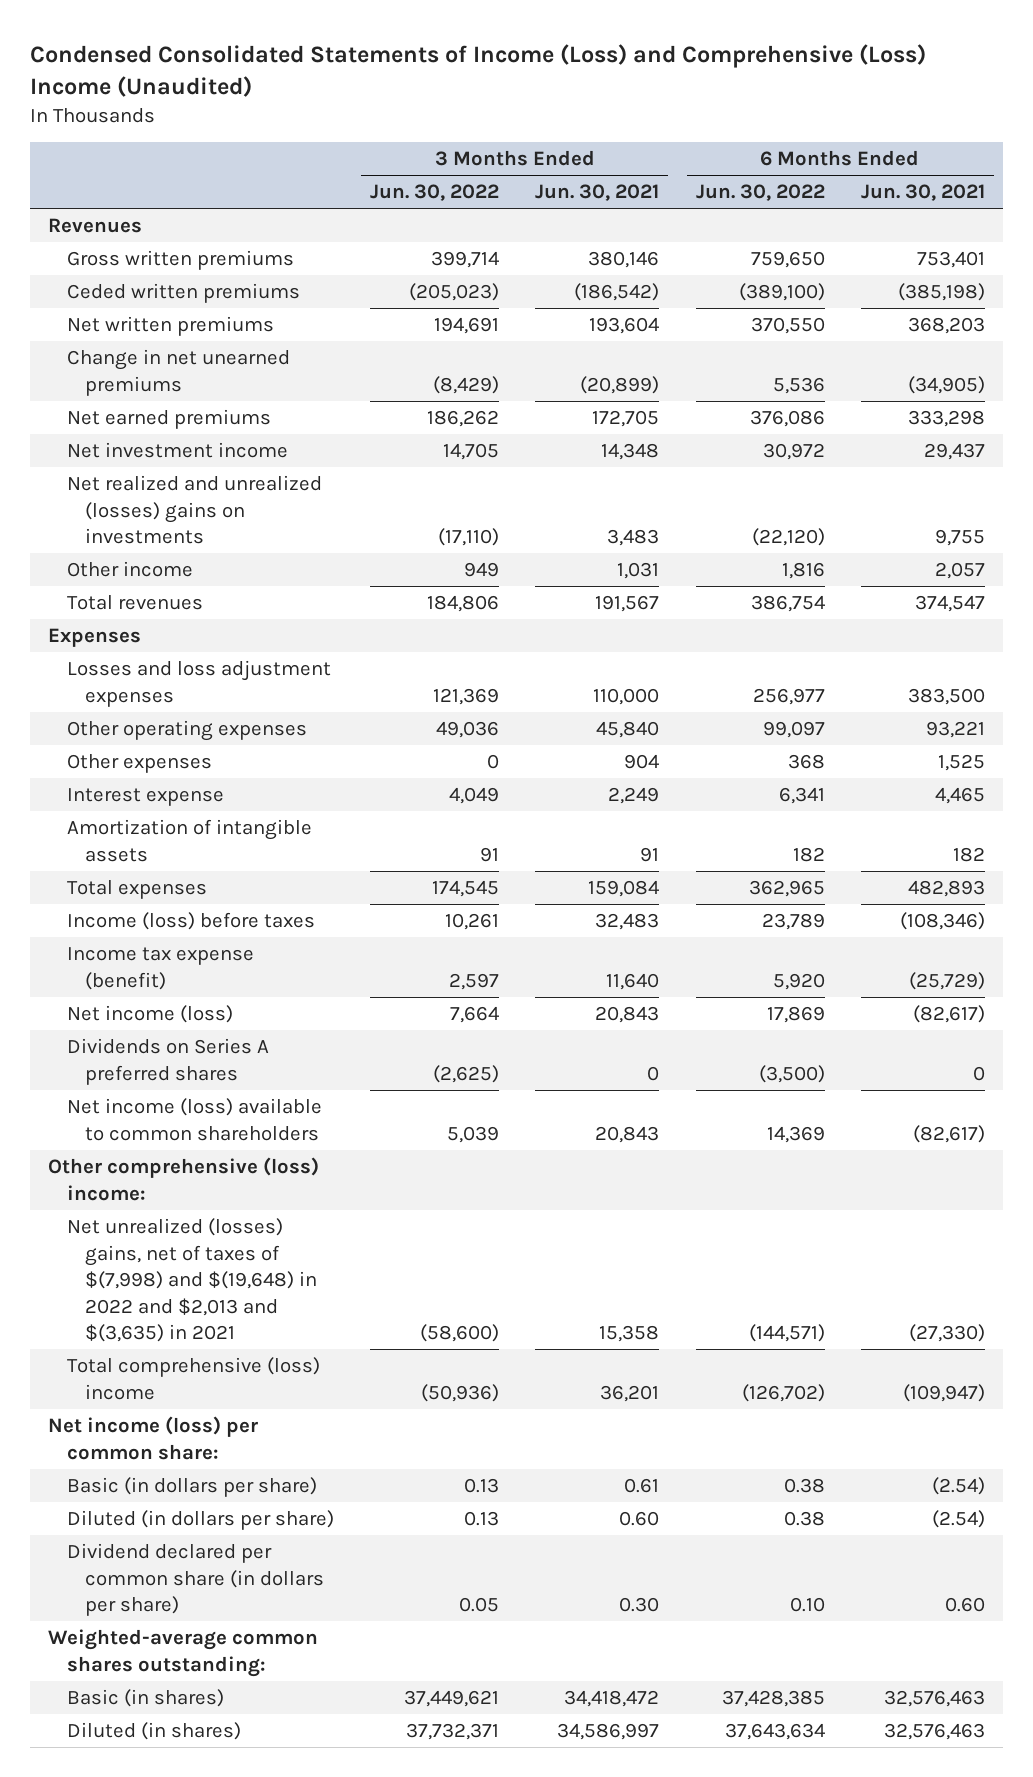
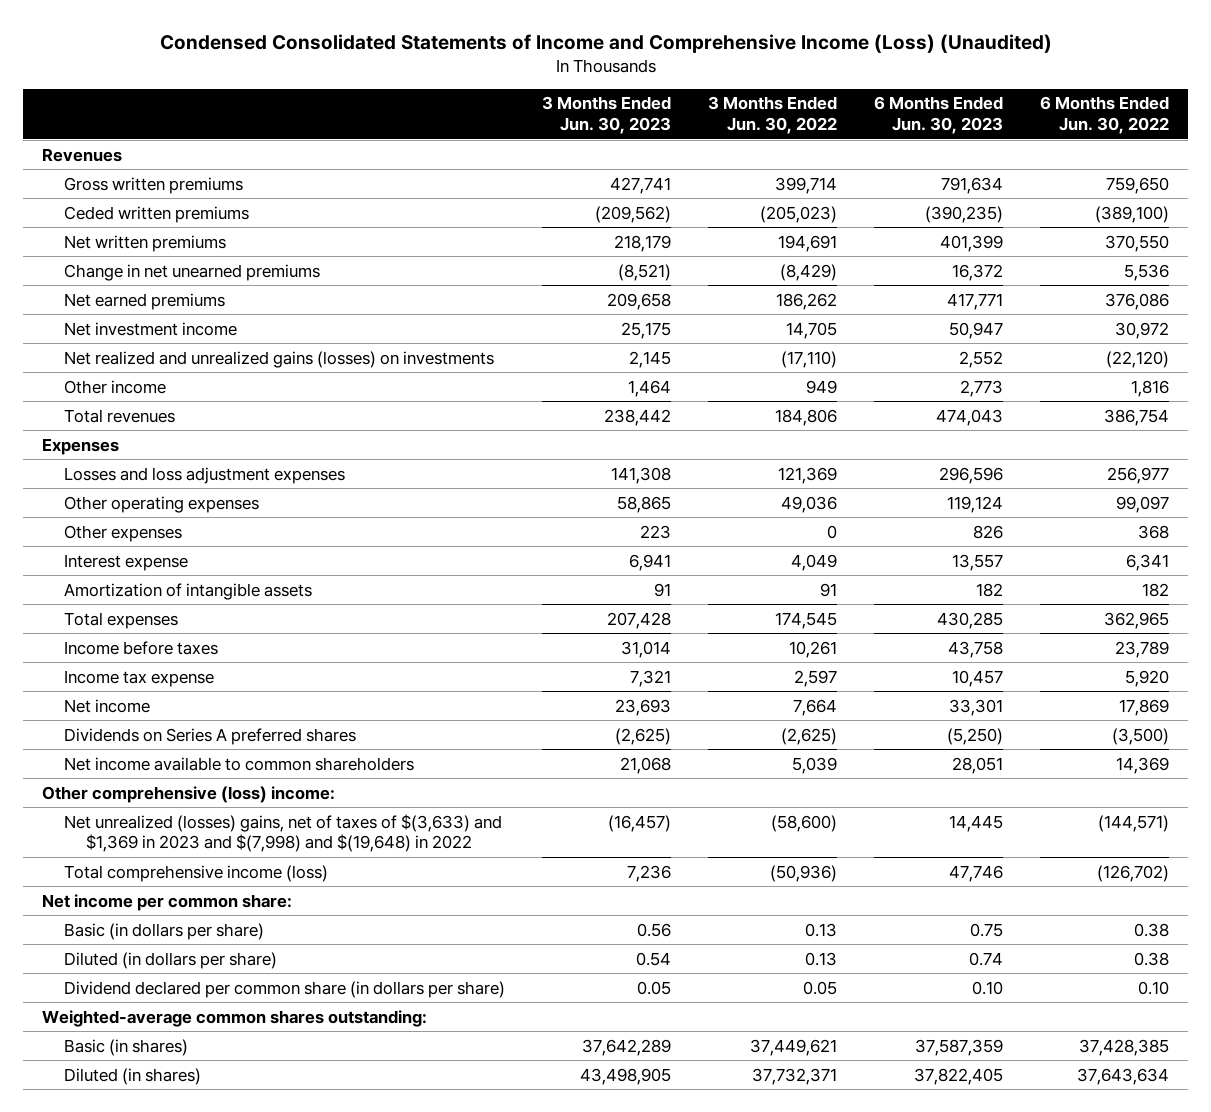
[29,43,926,97] Condensed Consolidated Statements of Income (Loss) and Comprehensive (Loss) Income (Unaudited) -> [159,34,1052,54] Condensed Consolidated Statements of Income and Comprehensive Income (Loss) (Unaudited)
[535,184,660,202] Jun. 30, 2021 -> none
[860,184,985,202] Jun. 30, 2021 -> none
none -> [541,96,671,135] 3 Months Ended Jun. 30, 2023
none -> [874,96,1004,135] 6 Months Ended Jun. 30, 2023
[66,474,322,545] Net realized and unrealized (losses) gains on investments -> [63,350,494,368] Net realized and unrealized gains (losses) on investments
[66,911,315,930] Income (loss) before taxes -> [63,640,218,655] Income before taxes
[66,946,254,990] Income tax expense (benefit) -> [63,669,214,687] Income tax expense
[66,1004,233,1023] Net income (loss) -> [63,698,150,713] Net income
[66,1097,322,1141] Net income (loss) available to common shareholders -> [63,756,414,771] Net income available to common shareholders
[66,1217,317,1343] Net unrealized (losses) gains, net of taxes of $(7,998) and $(19,648) in 2022 and $2,013 and $(3,635) in 2021 -> [63,813,502,853] Net unrealized (losses) gains, net of taxes of $(3,633) and $1,369 in 2023 and $(7,998) and $(19,648) in 2022
[66,1356,320,1400] Total comprehensive (loss) income -> [63,864,328,882] Total comprehensive income (loss)
[48,1415,259,1460] Net income (loss) per common share: -> [41,893,292,911] Net income per common share:

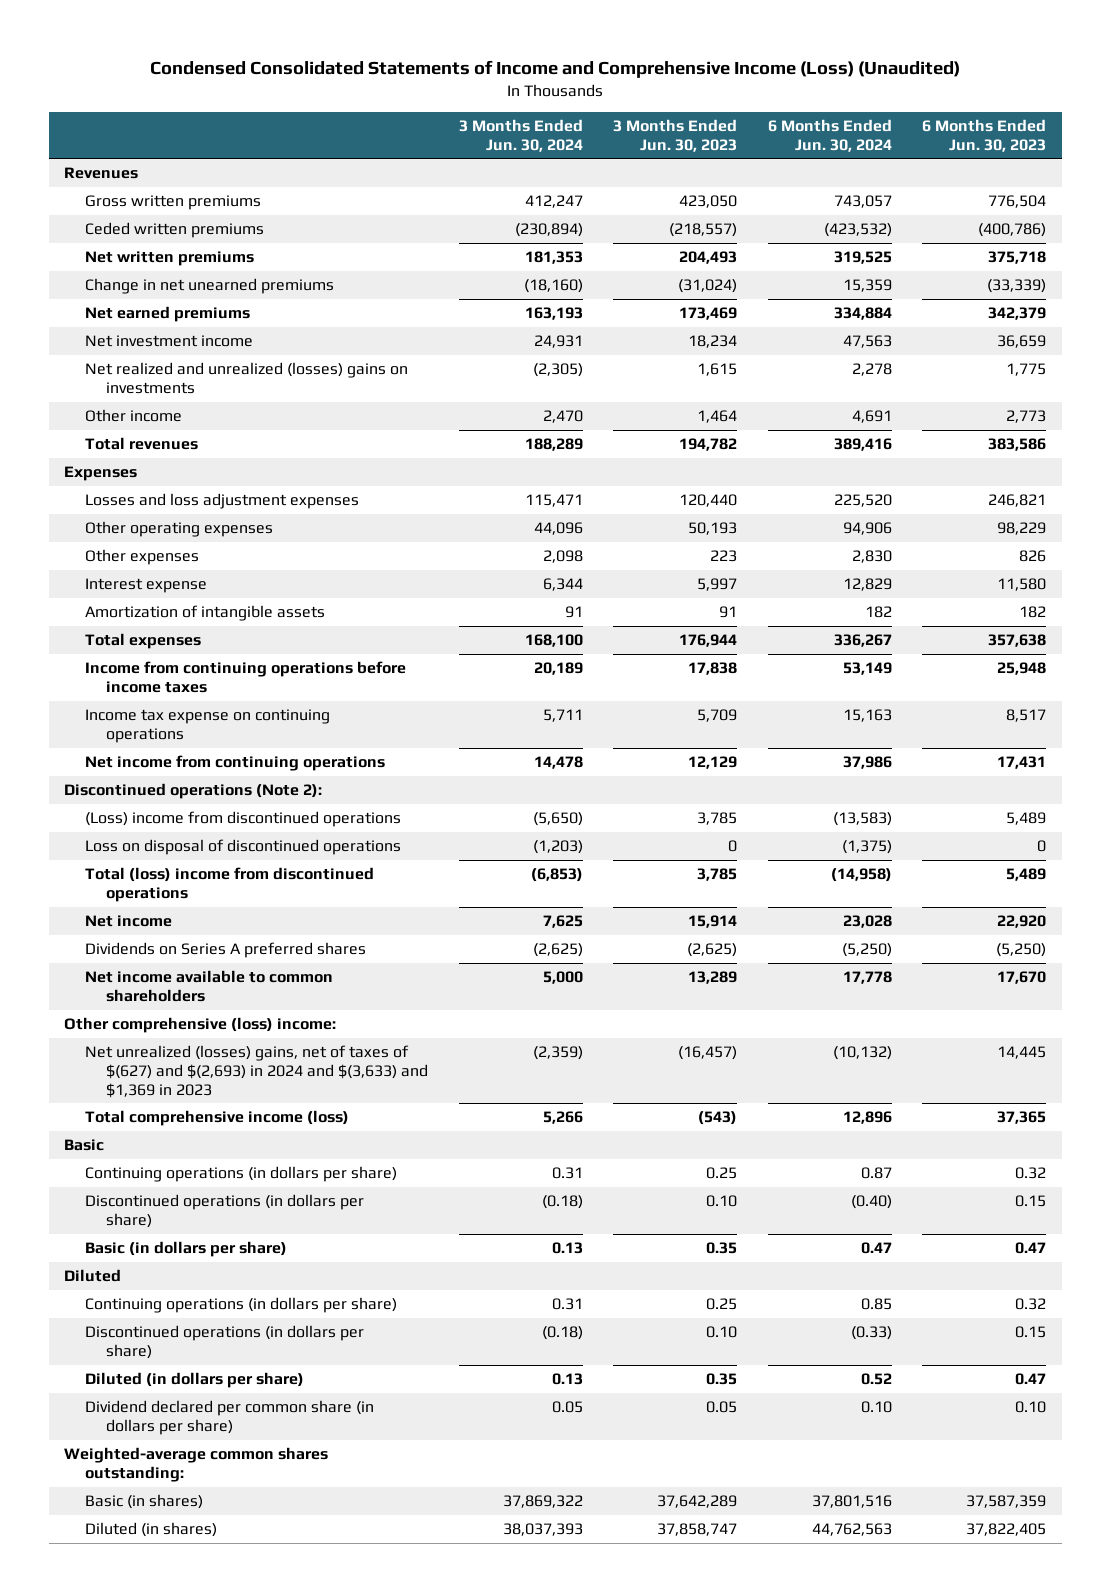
[708,96,838,135] 3 Months Ended Jun. 30, 2022 -> none
[1040,96,1170,135] 6 Months Ended Jun. 30, 2022 -> none
none -> [458,118,583,152] 3 Months Ended Jun. 30, 2024
none -> [767,118,892,152] 6 Months Ended Jun. 30, 2024
[609,176,671,194] 427,741 -> [679,194,738,208] 423,050
[941,176,1004,194] 791,634 -> [988,194,1047,208] 776,504
[594,205,671,223] (209,562) -> [669,222,738,237] (218,557)
[925,205,1004,223] (390,235) -> [978,222,1047,237] (400,786)
[613,234,671,252] 218,179 -> [679,250,738,264] 204,493
[940,234,1004,252] 401,399 -> [988,250,1047,264] 375,718
[617,263,671,281] (8,521) -> [678,278,738,293] (31,024)
[952,263,1004,281] 16,372 -> [987,278,1047,293] (33,339)
[606,292,671,310] 209,658 -> [679,306,738,320] 173,469
[947,292,1004,310] 417,771 -> [988,306,1047,320] 342,379
[620,321,671,339] 25,175 -> [688,334,738,348] 18,234
[949,321,1004,339] 50,947 -> [997,334,1047,348] 36,659
[63,350,494,368] Net realized and unrealized gains (losses) on investments -> [85,361,409,394] Net realized and unrealized (losses) gains on investments
[628,350,671,368] 2,145 -> [697,362,738,376] 1,615
[959,350,1004,368] 2,552 -> [1006,362,1047,376] 1,775
[603,408,671,426] 238,442 -> [679,437,738,451] 194,782
[936,408,1004,426] 474,043 -> [988,437,1047,451] 383,586
[610,466,671,484] 141,308 -> [679,493,738,507] 120,440
[939,466,1004,484] 296,596 -> [988,493,1047,507] 246,821
[616,495,671,513] 58,865 -> [688,521,738,535] 50,193
[947,495,1004,513] 119,124 -> [997,521,1047,535] 98,229
[628,553,671,571] 6,941 -> [697,577,738,591] 5,997
[952,553,1004,571] 13,557 -> [997,577,1047,591] 11,580
[606,611,671,629] 207,428 -> [679,633,738,647] 176,944
[937,611,1004,629] 430,285 -> [988,633,1047,647] 357,638
[63,640,218,655] Income before taxes -> [85,660,407,693] Income from continuing operations before income taxes
[620,640,671,658] 31,014 -> [688,661,738,675] 17,838
[948,640,1004,658] 43,758 -> [997,661,1047,675] 25,948
[63,669,214,687] Income tax expense -> [85,708,331,743] Income tax expense on continuing operations
[629,669,671,687] 7,321 -> [697,708,738,722] 5,709
[952,669,1004,687] 10,457 -> [1006,708,1047,722] 8,517
none -> [85,754,386,771] Net income from continuing operations
none -> [64,782,323,799] Discontinued operations (Note 2):
none -> [85,810,402,827] (Loss) income from discontinued operations
none -> [85,838,402,855] Loss on disposal of discontinued operations
none -> [85,866,375,902] Total (loss) income from discontinued operations
[614,698,671,716] 23,693 -> [688,914,738,928] 15,914
[949,698,1004,716] 33,301 -> [997,914,1047,928] 22,920
[619,756,671,774] 21,068 -> [688,970,738,984] 13,289
[952,756,1004,774] 28,051 -> [997,970,1047,984] 17,670
[41,893,292,911] Net income per common share: -> none
[63,813,502,853] Net unrealized (losses) gains, net of taxes of $(3,633) and $1,369 in 2023 and $(7,998) and $(19,648) in 2022 -> [85,1044,428,1098] Net unrealized (losses) gains, net of taxes of $(627) and $(2,693) in 2024 and $(3,633) and $1,369 in 2023
[626,864,671,882] 7,236 -> [698,1110,738,1125] (543)
[949,864,1004,882] 47,746 -> [997,1110,1047,1124] 37,365
none -> [64,1138,105,1151] Basic
none -> [85,1165,398,1182] Continuing operations (in dollars per share)
none -> [85,1193,365,1228] Discontinued operations (in dollars per share)
[636,922,671,937] 0.56 -> [706,1241,738,1254] 0.35
[970,922,1004,937] 0.75 -> [1015,1241,1047,1254] 0.47
none -> [64,1268,122,1282] Diluted
none -> [85,1296,398,1313] Continuing operations (in dollars per share)
none -> [85,1324,365,1359] Discontinued operations (in dollars per share)
[635,951,671,966] 0.54 -> [706,1372,738,1385] 0.35
[969,951,1004,966] 0.74 -> [1015,1372,1047,1385] 0.47
[579,1067,671,1085] 43,498,905 -> [657,1522,738,1536] 37,858,747

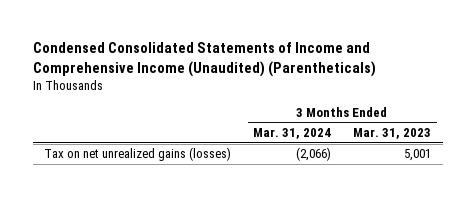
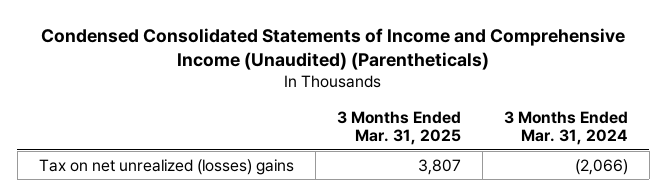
[353,128,432,140] Mar. 31, 2023 -> none
none -> [336,110,461,146] 3 Months Ended Mar. 31, 2025
[44,147,232,162] Tax on net unrealized gains (losses) -> [38,158,294,175] Tax on net unrealized (losses) gains

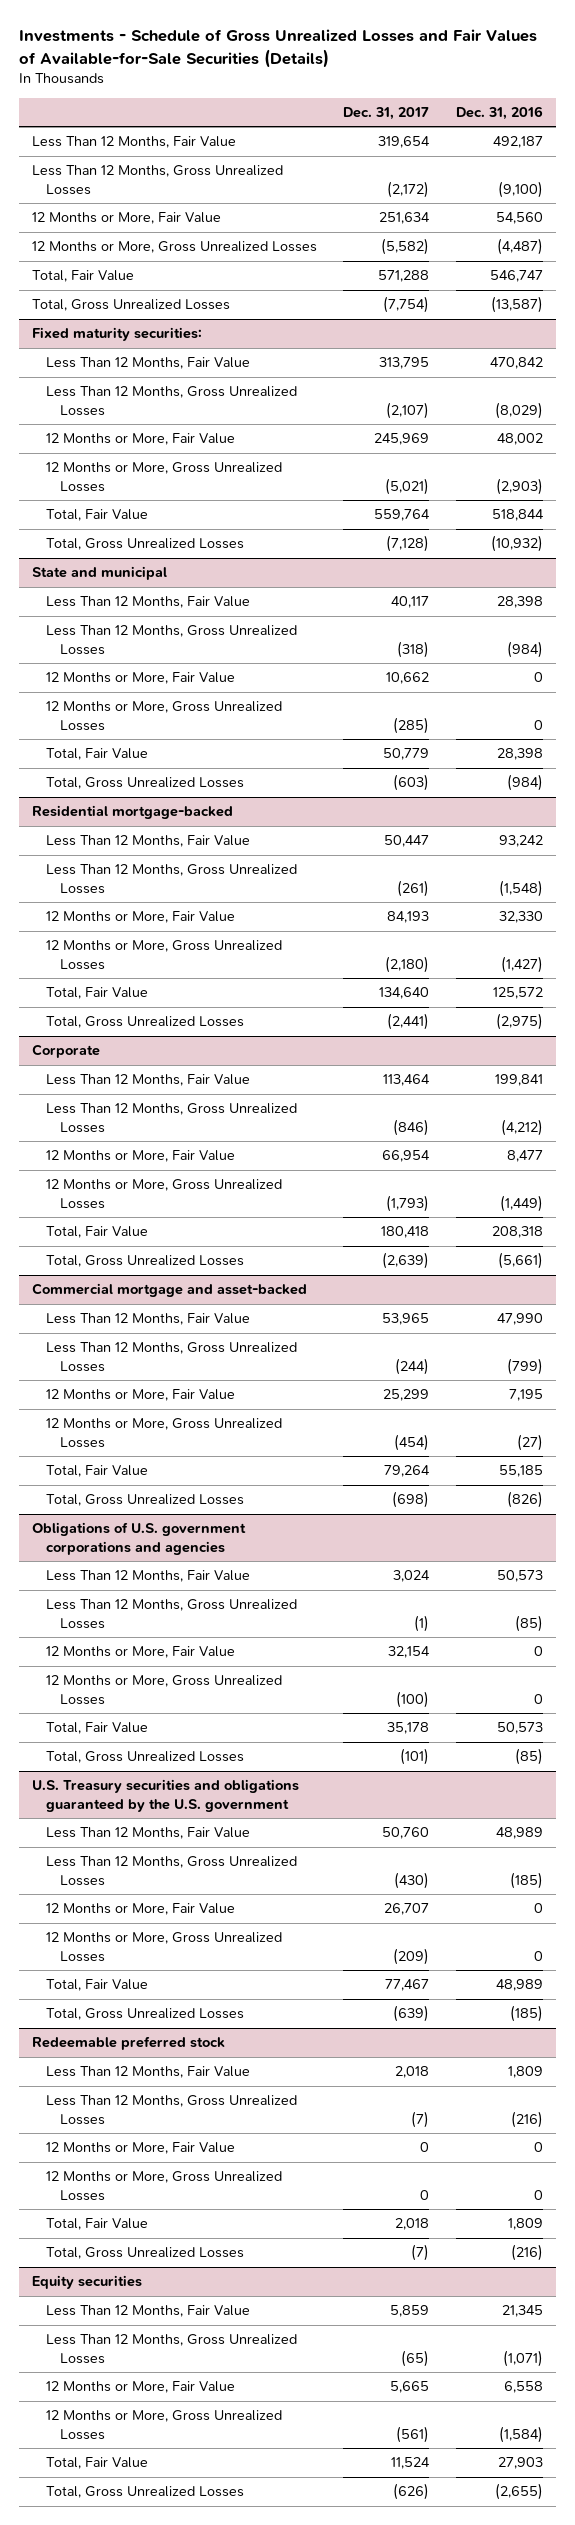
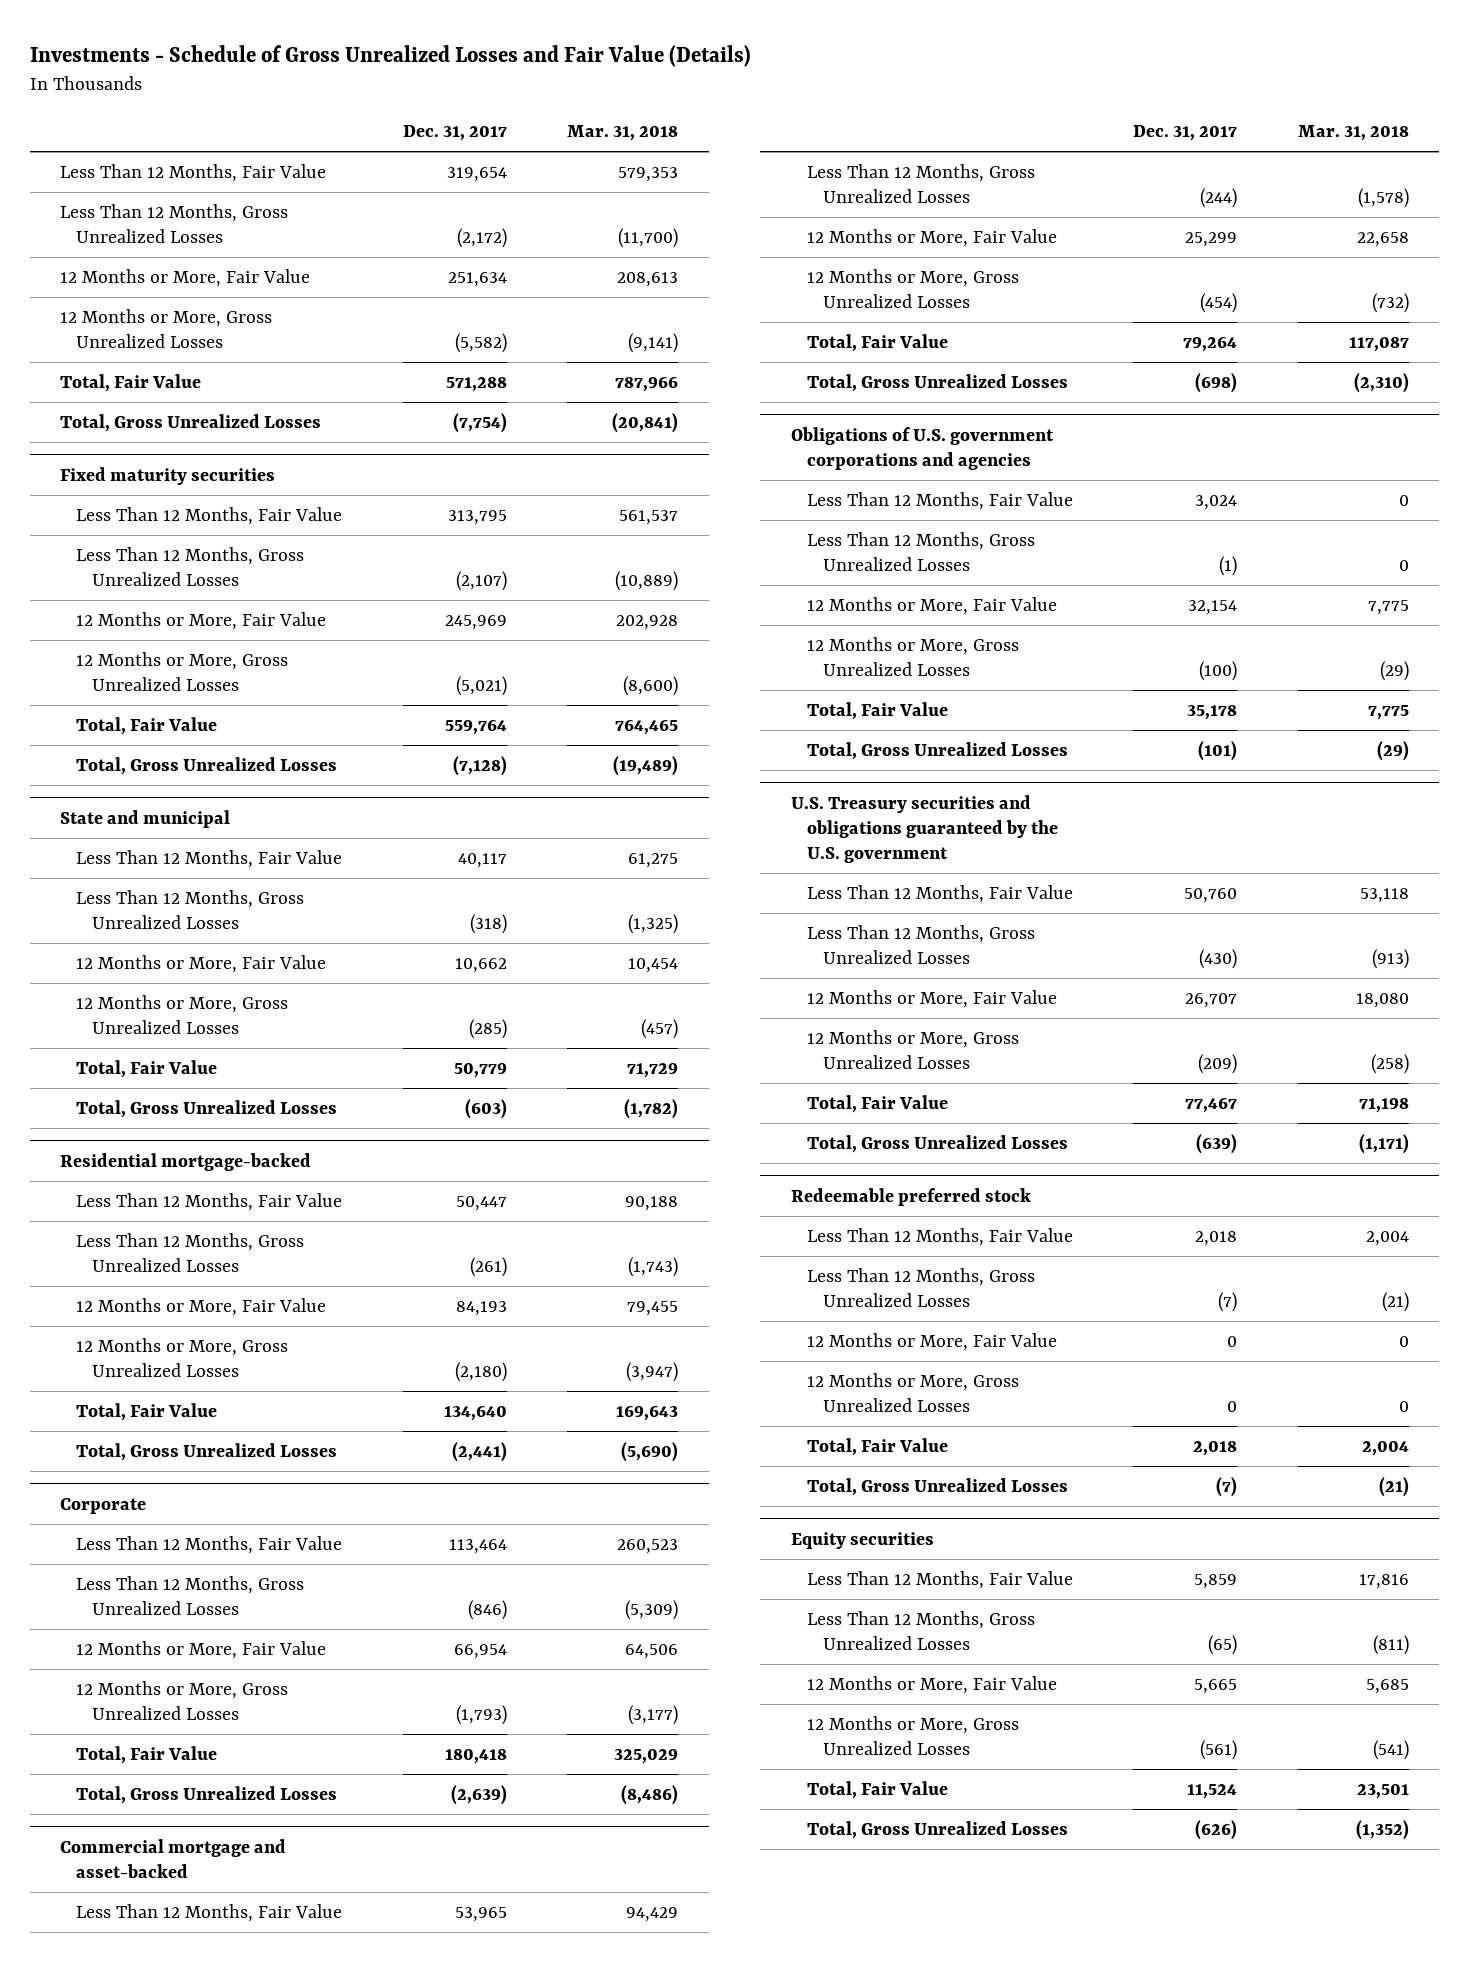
[18,29,537,68] Investments - Schedule of Gross Unrealized Losses and Fair Values of Available-for-Sale Securities (Details) -> [29,44,751,67] Investments - Schedule of Gross Unrealized Losses and Fair Value (Details)
[455,105,543,120] Dec. 31, 2016 -> none
none -> [567,124,679,141] Mar. 31, 2018
[31,327,202,342] Fixed maturity securities: -> [60,466,276,485] Fixed maturity securities

